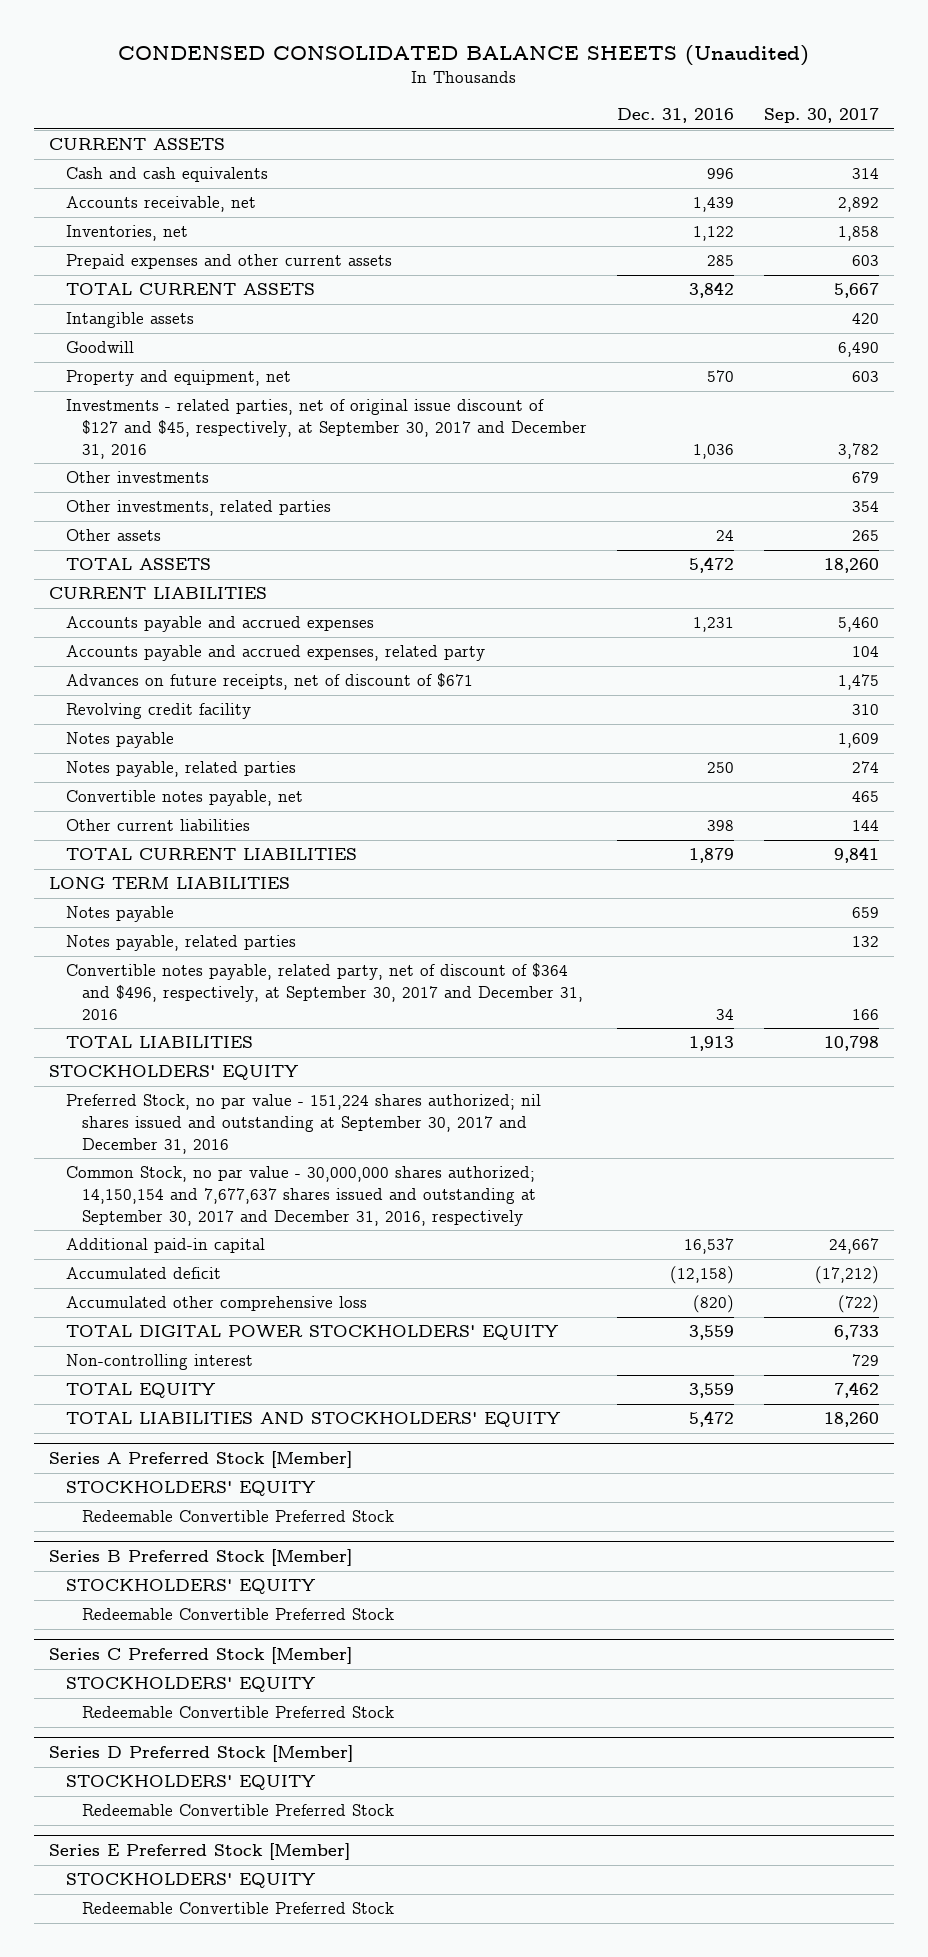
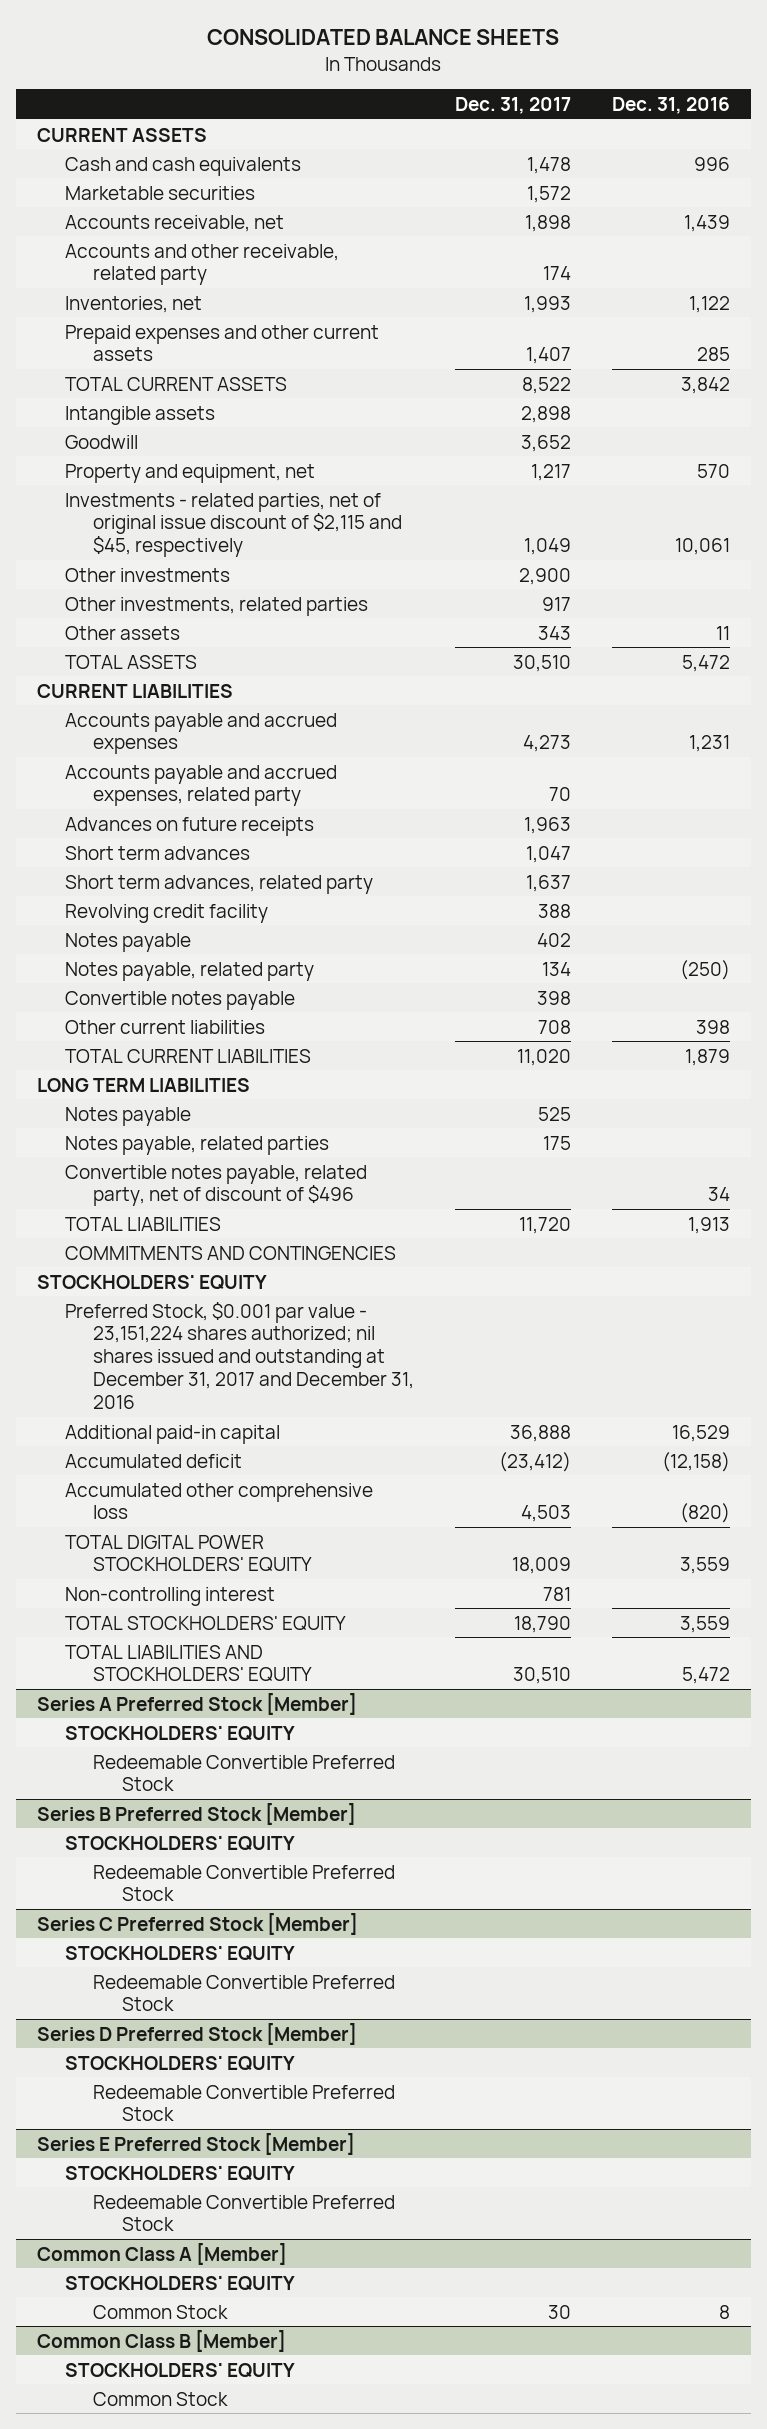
[117,45,809,67] CONDENSED CONSOLIDATED BALANCE SHEETS (Unaudited) -> [207,29,560,46] CONSOLIDATED BALANCE SHEETS
[764,108,880,124] Sep. 30, 2017 -> none
none -> [455,97,572,115] Dec. 31, 2017
none -> [65,185,256,200] Marketable securities
none -> [65,243,340,286] Accounts and other receivable, related party
[65,399,588,459] Investments - related parties, net of original issue discount of $127 and $45, respectively, at September 30, 2017 and December 31, 2016 -> [65,492,403,558] Investments - related parties, net of original issue discount of $2,115 and $45, respectively
[693,443,735,459] 1,036 -> [675,538,731,556] 10,061
[716,530,735,542] 24 -> [716,625,731,640] 11
[65,673,473,691] Advances on future receipts, net of discount of $671 -> [65,816,315,836] Advances on future receipts
none -> [65,845,251,860] Short term advances
none -> [65,874,374,894] Short term advances, related party
[65,761,296,778] Notes payable, related parties -> [65,961,315,981] Notes payable, related party
[707,762,735,774] 250 -> [680,959,731,980] (250)
[65,790,303,807] Convertible notes payable, net -> [65,990,296,1010] Convertible notes payable
[65,963,584,1020] Convertible notes payable, related party, net of discount of $364 and $496, respectively, at September 30, 2017 and December 31, 2016 -> [65,1164,368,1207] Convertible notes payable, related party, net of discount of $496
none -> [65,1245,397,1260] COMMITMENTS AND CONTINGENCIES
[65,1166,537,1226] Common Stock, no par value - 30,000,000 shares authorized; 14,150,154 and 7,677,637 shares issued and outstanding at September 30, 2017 and December 31, 2016, respectively -> none
[65,1094,541,1154] Preferred Stock, no par value - 151,224 shares authorized; nil shares issued and outstanding at September 30, 2017 and December 31, 2016 -> [65,1301,415,1409] Preferred Stock, $0.001 par value - 23,151,224 shares authorized; nil shares issued and outstanding at December 31, 2017 and December 31, 2016
[684,1238,735,1255] 16,537 -> [672,1424,731,1442] 16,529
[65,1383,216,1399] TOTAL EQUITY -> [65,1615,347,1631] TOTAL STOCKHOLDERS' EQUITY
none -> [36,2242,287,2265] Common Class A [Member]
none -> [65,2275,296,2291] STOCKHOLDERS' EQUITY
none -> [93,2304,229,2319] Common Stock
none -> [36,2329,286,2352] Common Class B [Member]
none -> [65,2362,296,2378] STOCKHOLDERS' EQUITY
none -> [93,2391,229,2406] Common Stock

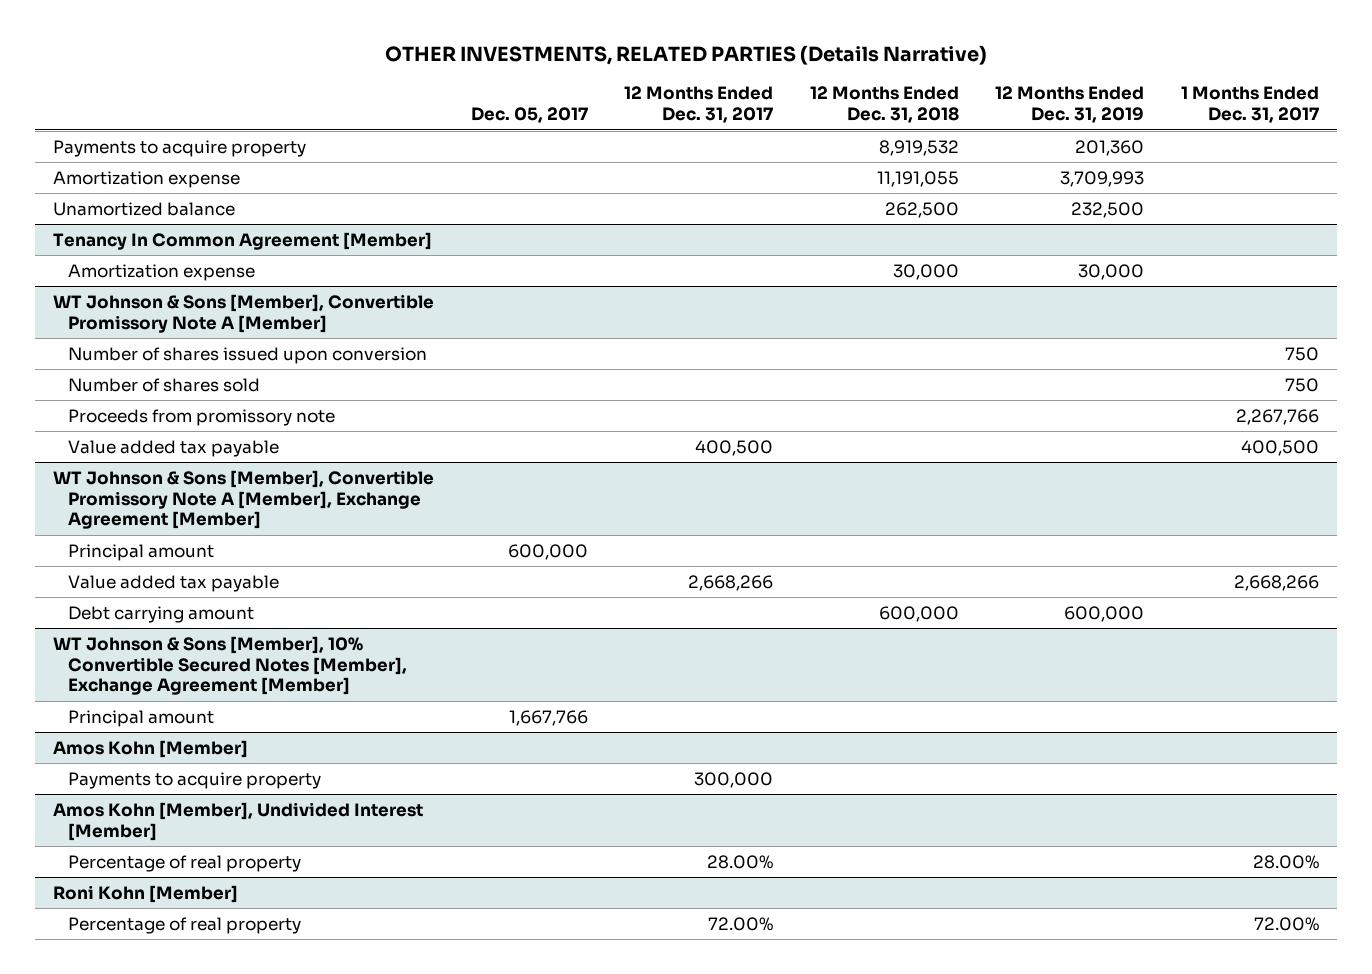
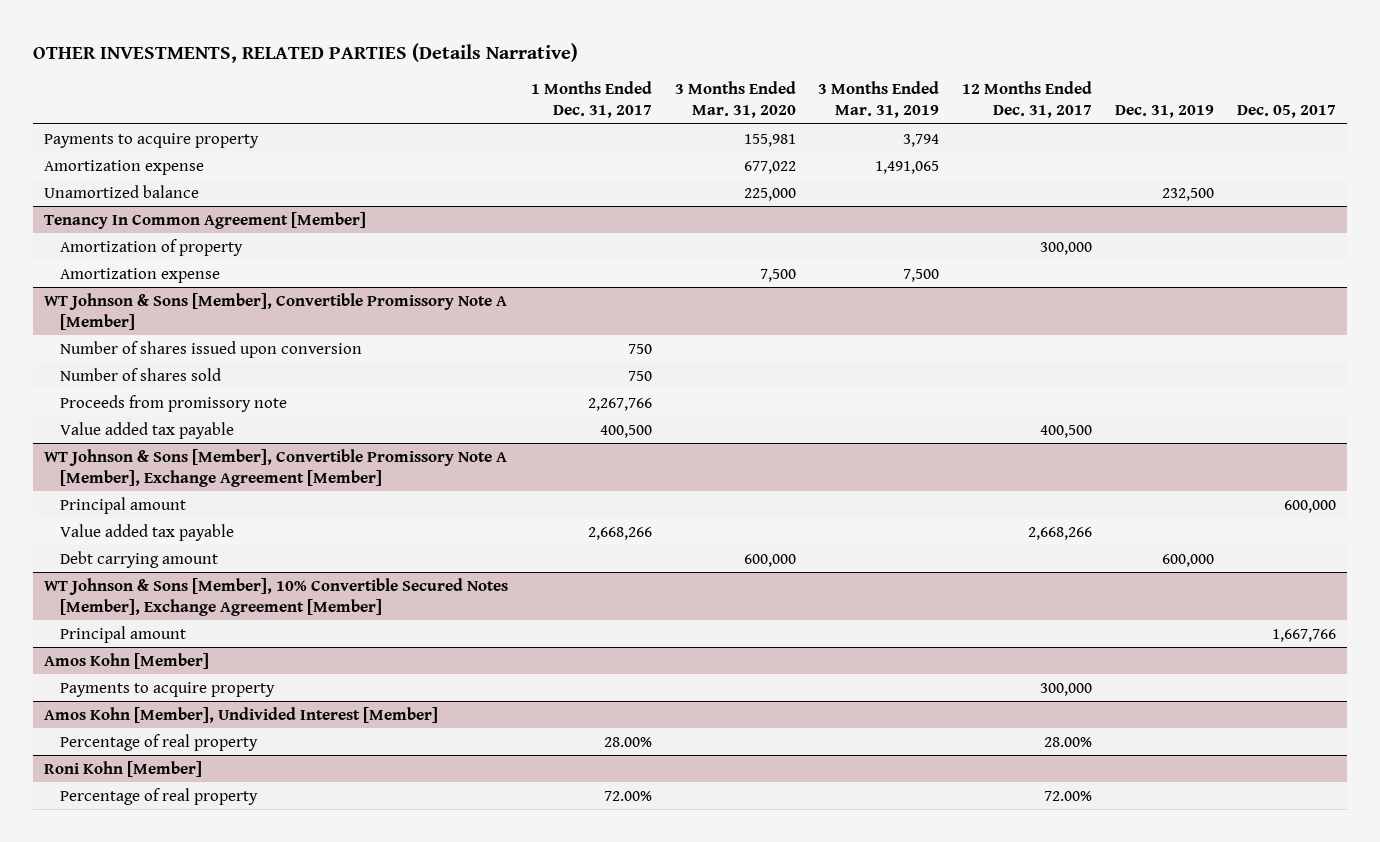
[809,86,959,124] 12 Months Ended Dec. 31, 2018 -> none
[995,86,1145,124] 12 Months Ended Dec. 31, 2019 -> none
none -> [674,81,796,119] 3 Months Ended Mar. 31, 2020
none -> [818,81,940,119] 3 Months Ended Mar. 31, 2019
none -> [1114,105,1214,119] Dec. 31, 2019
none -> [60,238,244,256] Amortization of property

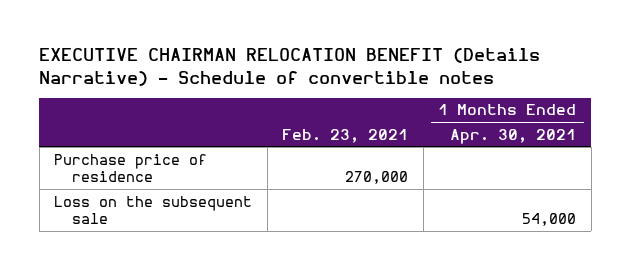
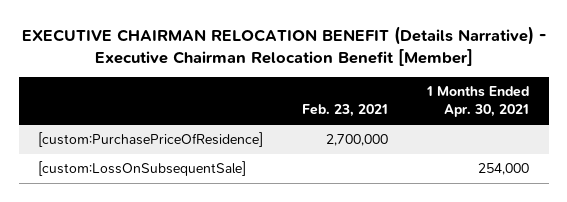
[39,48,541,86] EXECUTIVE CHAIRMAN RELOCATION BENEFIT (Details Narrative) - Schedule of convertible notes -> [21,25,546,66] EXECUTIVE CHAIRMAN RELOCATION BENEFIT (Details Narrative) - Executive Chairman Relocation Benefit [Member]
[54,153,208,183] Purchase price of residence -> none
[54,195,253,225] Loss on the subsequent sale -> none
none -> [38,132,264,148] [custom:PurchasePriceOfResidence]
none -> [38,161,247,177] [custom:LossOnSubsequentSale]

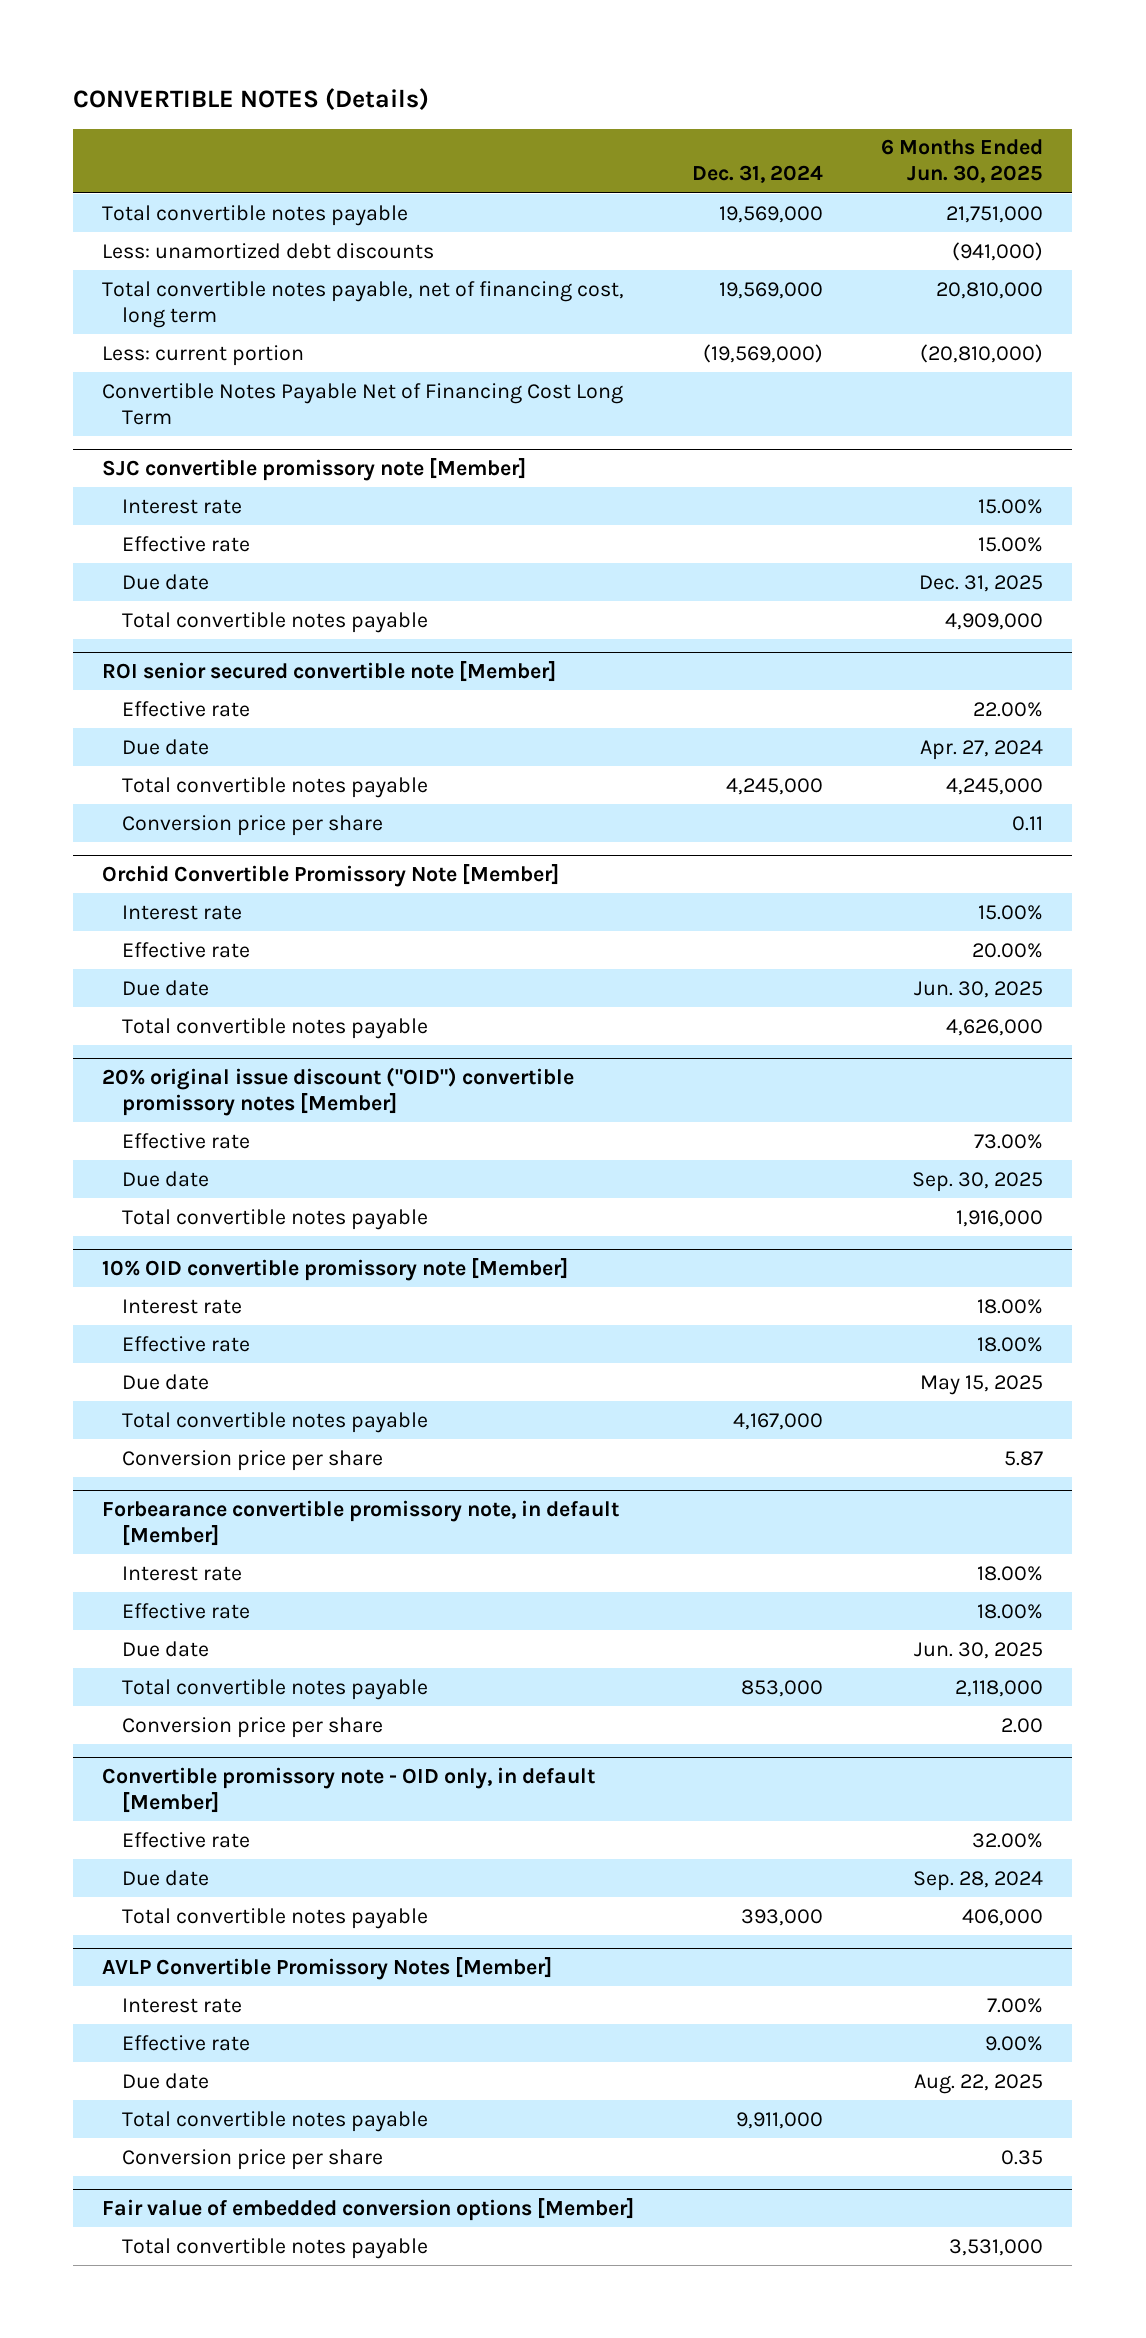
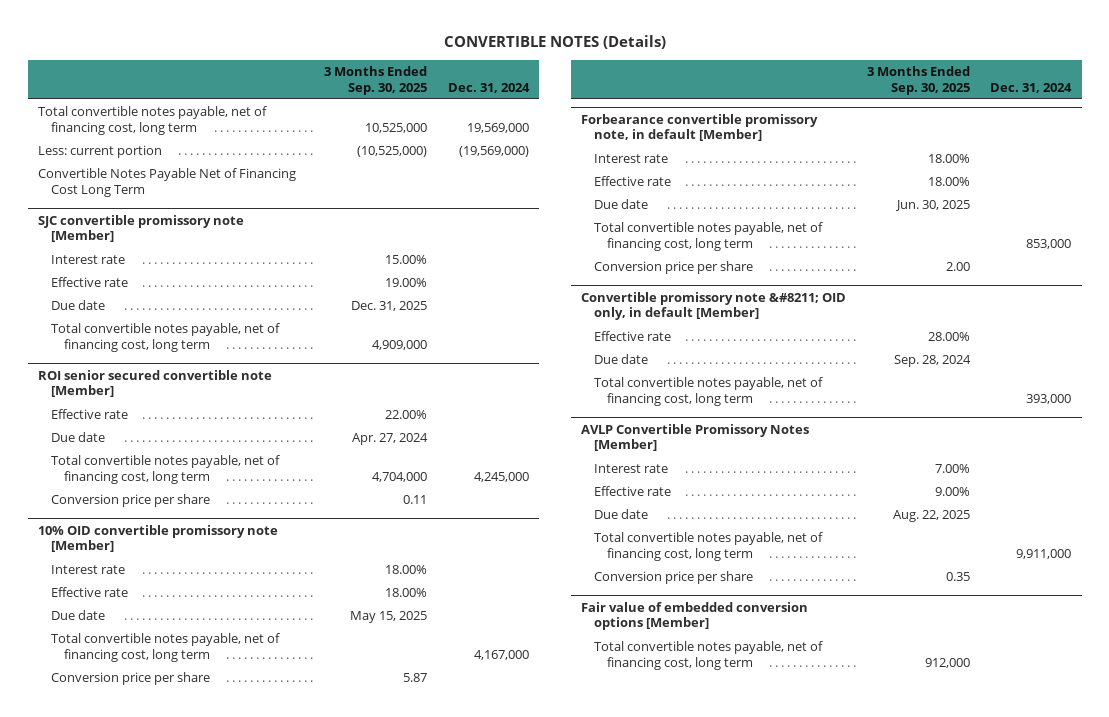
[881,139,1044,184] 6 Months Ended Jun. 30, 2025 -> none
none -> [323,66,427,95] 3 Months Ended Sep. 30, 2025
[102,204,409,226] Total convertible notes payable -> none
[102,242,435,259] Less: unamortized debt discounts -> none
[121,611,428,633] Total convertible notes payable -> none
none -> [51,323,281,352] Total convertible notes payable, net of financing cost, long term
[121,776,428,798] Total convertible notes payable -> [51,455,281,484] Total convertible notes payable, net of financing cost, long term
[102,863,560,887] Orchid Convertible Promissory Note [Member] -> none
[121,904,242,920] Interest rate -> none
[121,941,250,958] Effective rate -> none
[121,979,209,996] Due date -> none
[121,1017,428,1039] Total convertible notes payable -> none
[102,1066,575,1116] 20% original issue discount ("OID") convertible promissory notes [Member] -> none
[121,1132,250,1149] Effective rate -> none
[121,1170,209,1187] Due date -> none
[121,1208,428,1230] Total convertible notes payable -> none
[121,1411,428,1433] Total convertible notes payable -> [51,633,281,662] Total convertible notes payable, net of financing cost, long term
[121,1678,428,1700] Total convertible notes payable -> [593,222,823,251] Total convertible notes payable, net of financing cost, long term
[102,1766,596,1813] Convertible promissory note - OID only, in default [Member] -> [580,291,846,321] Convertible promissory note &#8211; OID only, in default [Member]
[121,1907,428,1929] Total convertible notes payable -> [593,377,823,406] Total convertible notes payable, net of financing cost, long term
[121,2110,428,2132] Total convertible notes payable -> [593,532,823,561] Total convertible notes payable, net of financing cost, long term
[121,2237,428,2259] Total convertible notes payable -> none
none -> [593,641,823,670] Total convertible notes payable, net of financing cost, long term

